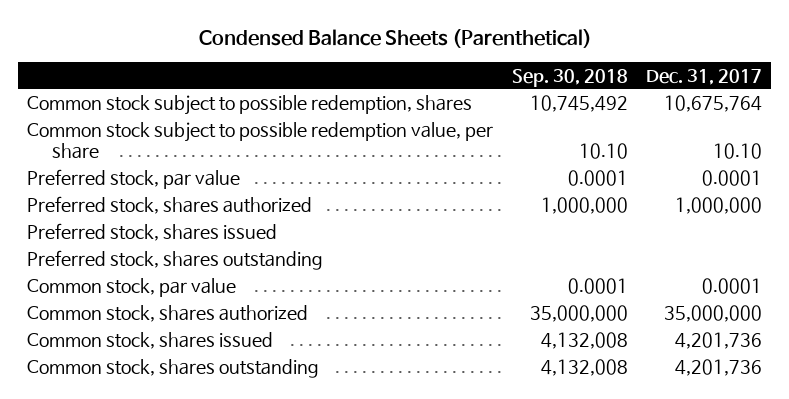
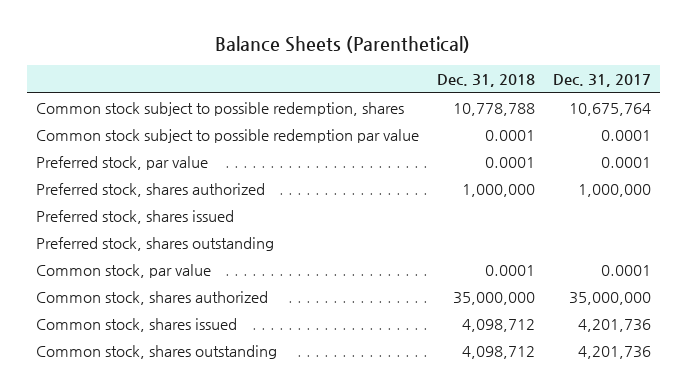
[198,28,592,48] Condensed Balance Sheets (Parenthetical) -> [215,36,471,54] Balance Sheets (Parenthetical)
[511,68,628,87] Sep. 30, 2018 -> none
none -> [436,74,535,88] Dec. 31, 2018
[27,122,494,160] Common stock subject to possible redemption value, per share -> [35,128,419,143] Common stock subject to possible redemption par value
[713,143,763,160] 10.10 -> [601,129,652,141] 0.0001

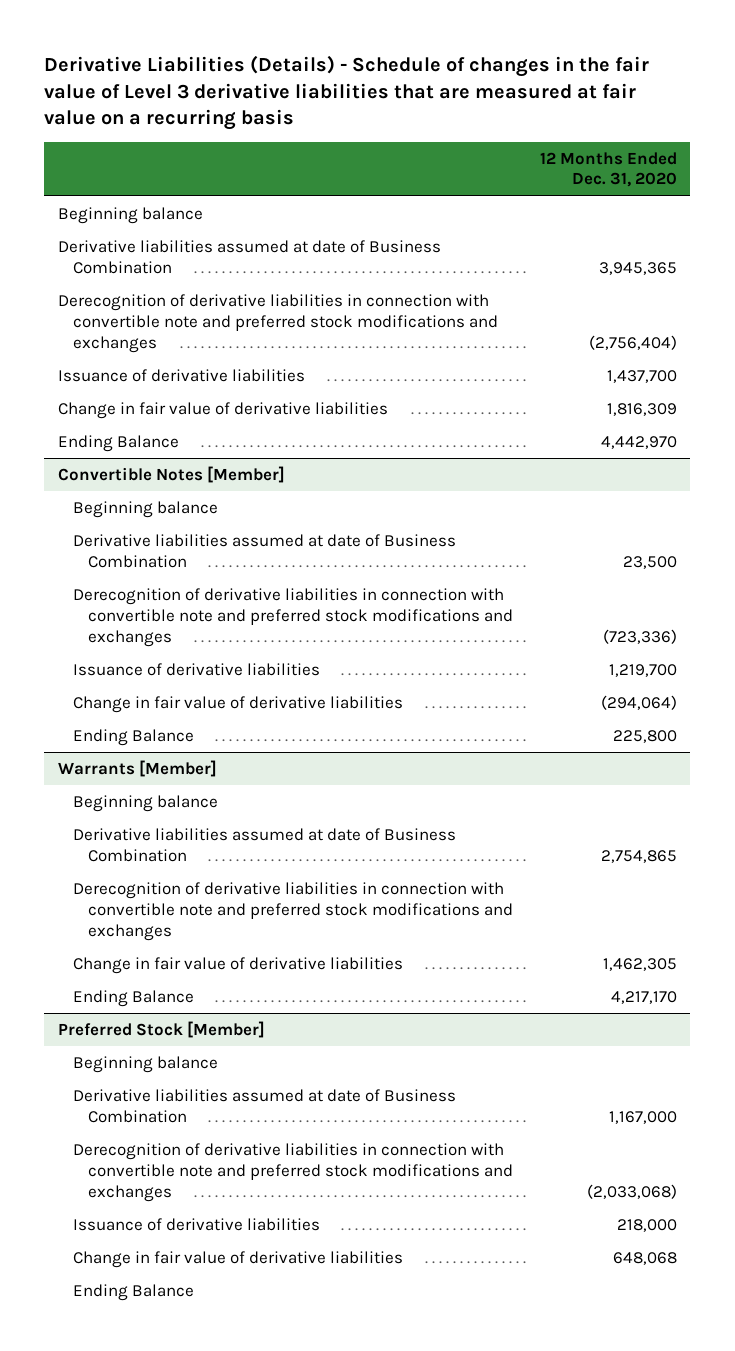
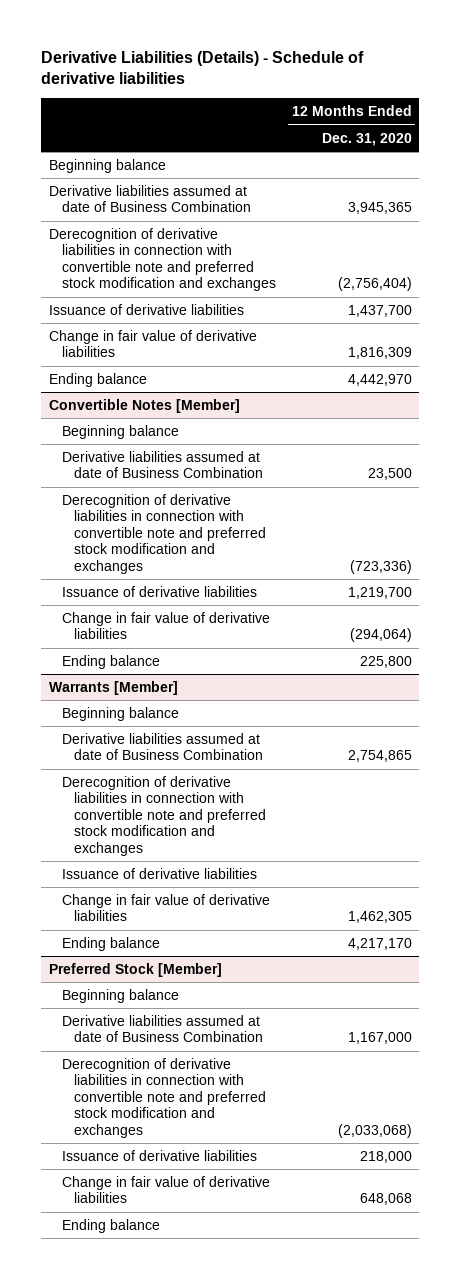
[44,54,650,131] Derivative Liabilities (Details) - Schedule of changes in the fair value of Level 3 derivative liabilities that are measured at fair value on a recurring basis -> [41,50,365,85] Derivative Liabilities (Details) - Schedule of derivative liabilities
[57,294,498,353] Derecognition of derivative liabilities in connection with convertible note and preferred stock modifications and exchanges -> [49,228,276,292] Derecognition of derivative liabilities in connection with convertible note and preferred stock modification and exchanges
[57,435,179,453] Ending Balance -> [49,373,148,388] Ending balance
[72,588,514,647] Derecognition of derivative liabilities in connection with convertible note and preferred stock modifications and exchanges -> [61,494,267,574] Derecognition of derivative liabilities in connection with convertible note and preferred stock modification and exchanges
[72,729,194,747] Ending Balance -> [61,655,160,670] Ending balance
[72,882,514,941] Derecognition of derivative liabilities in connection with convertible note and preferred stock modifications and exchanges -> [61,776,267,856] Derecognition of derivative liabilities in connection with convertible note and preferred stock modification and exchanges
none -> [61,868,257,880] Issuance of derivative liabilities
[72,990,194,1008] Ending Balance -> [61,937,160,952] Ending balance
[72,1143,514,1202] Derecognition of derivative liabilities in connection with convertible note and preferred stock modifications and exchanges -> [61,1058,267,1138] Derecognition of derivative liabilities in connection with convertible note and preferred stock modification and exchanges
[72,1284,194,1302] Ending Balance -> [61,1219,160,1234] Ending balance

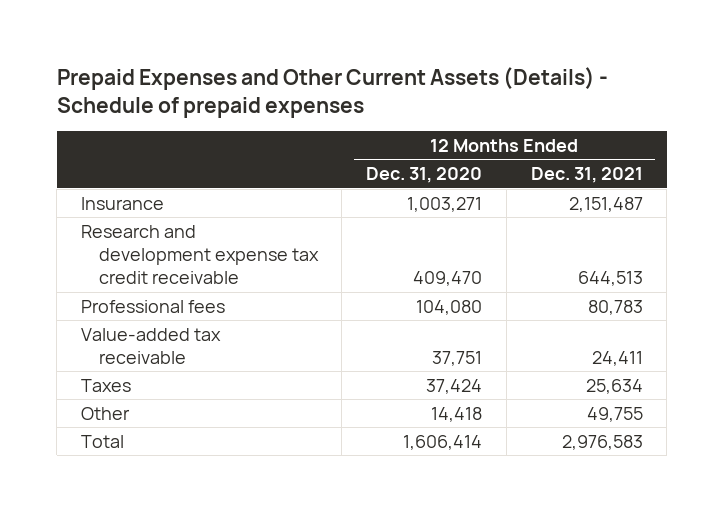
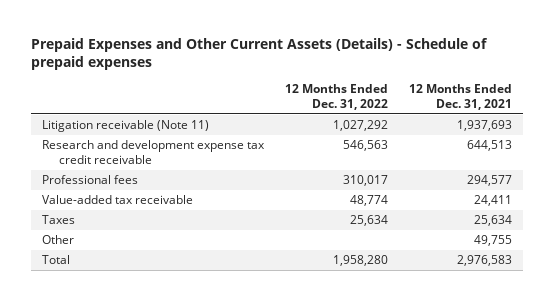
[366,167,483,184] Dec. 31, 2020 -> none
none -> [285,83,389,110] 12 Months Ended Dec. 31, 2022
[81,196,165,210] Insurance -> none
none -> [41,120,209,133] Litigation receivable (Note 11)
[587,299,643,315] 80,783 -> [467,175,513,187] 294,577

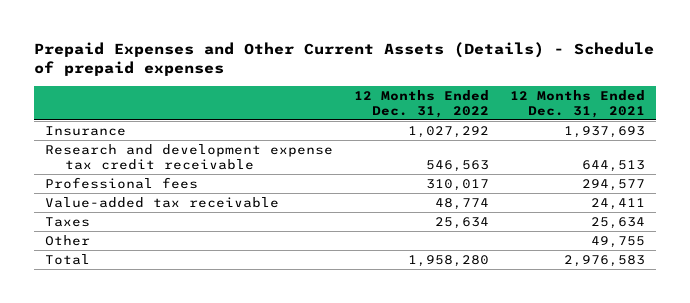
[41,120,209,133] Litigation receivable (Note 11) -> [44,125,126,136] Insurance

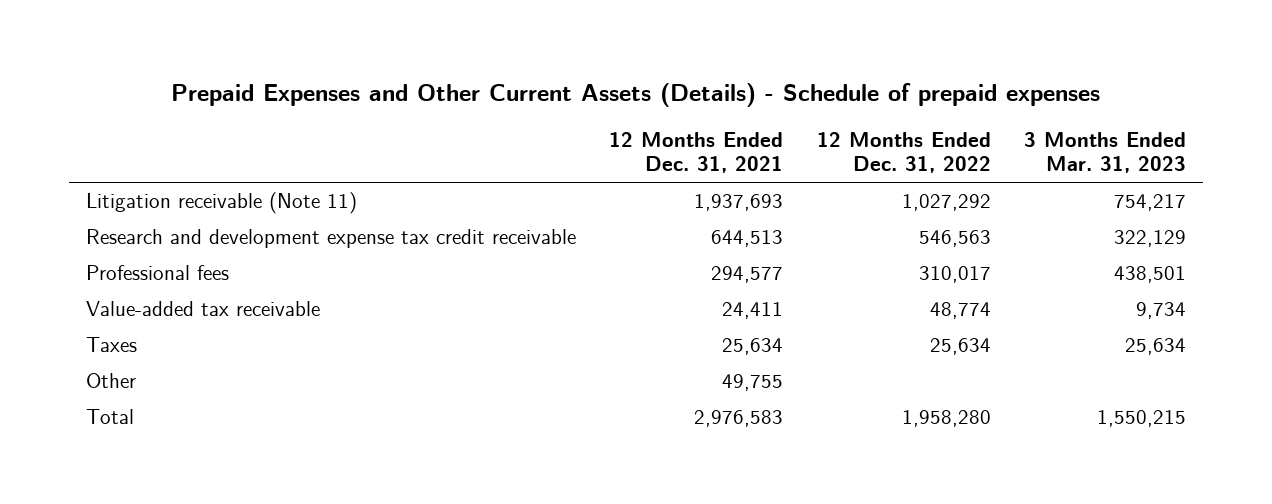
none -> [1024,131,1187,174] 3 Months Ended Mar. 31, 2023
[44,125,126,136] Insurance -> [85,192,357,215] Litigation receivable (Note 11)

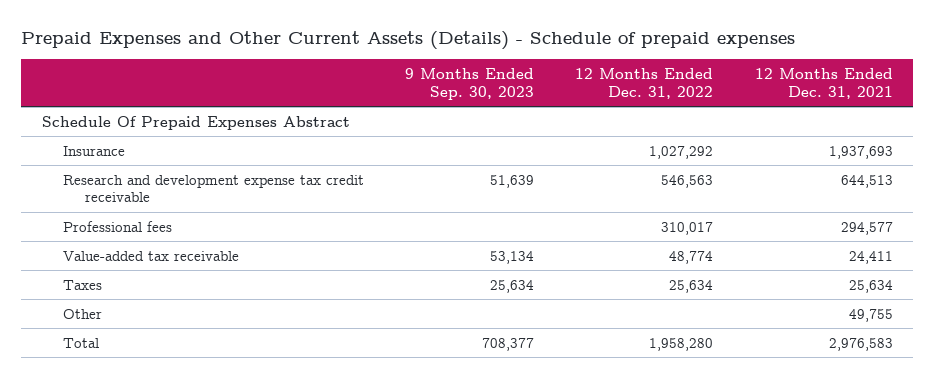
[1024,131,1187,174] 3 Months Ended Mar. 31, 2023 -> none
none -> [405,68,535,100] 9 Months Ended Sep. 30, 2023
none -> [41,115,350,130] Schedule Of Prepaid Expenses Abstract
[85,192,357,215] Litigation receivable (Note 11) -> [63,145,126,156] Insurance

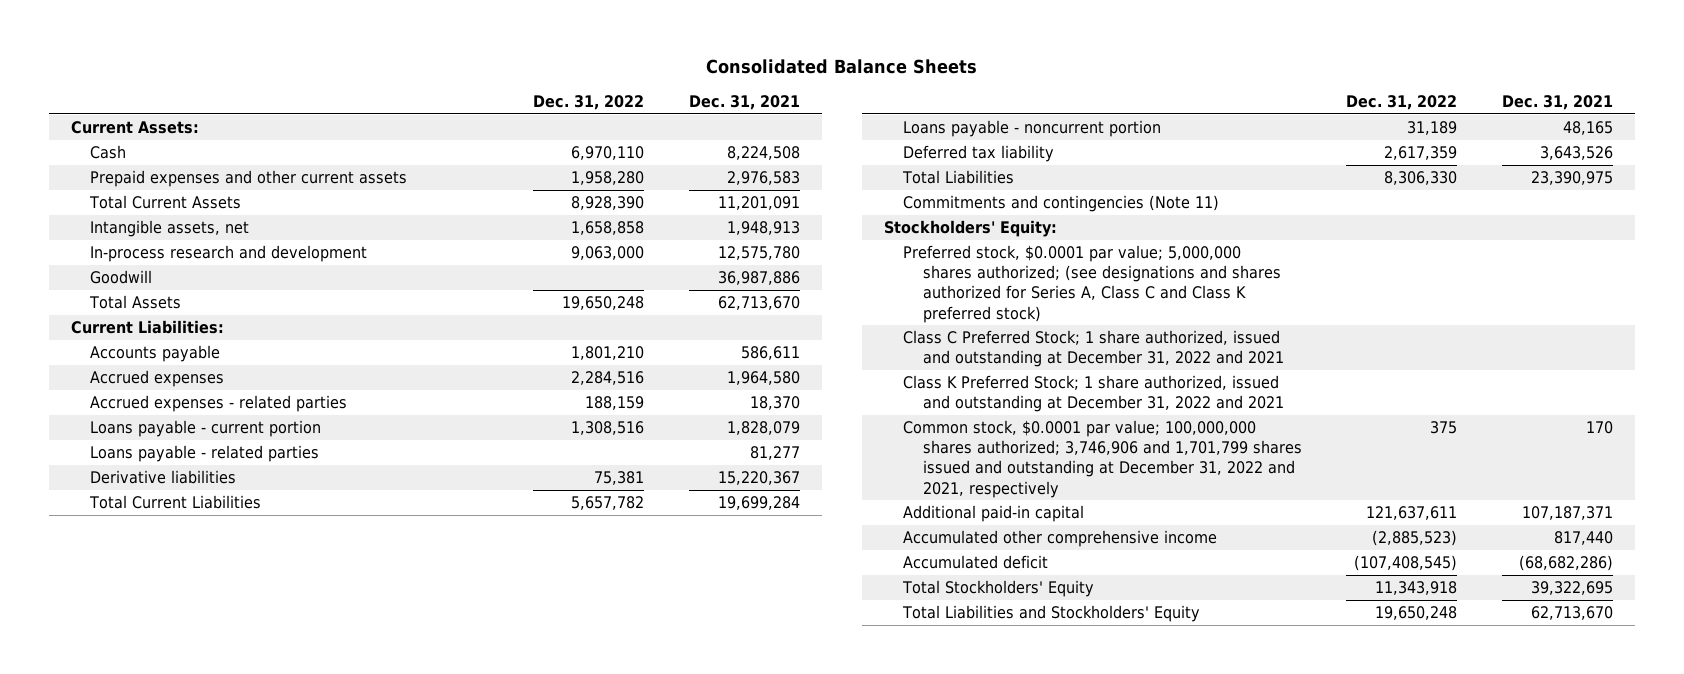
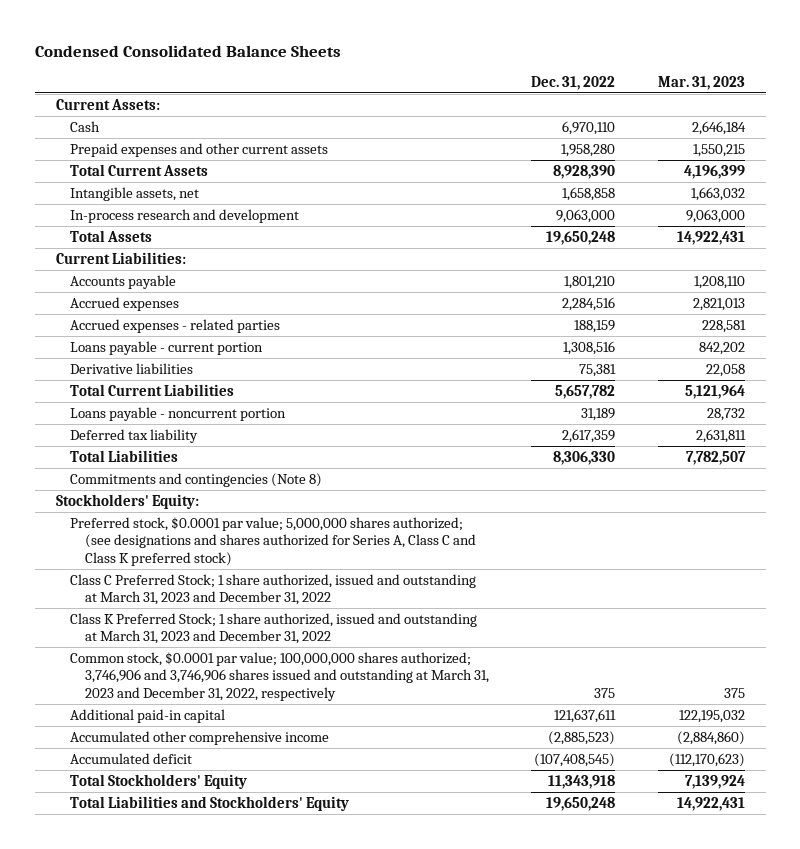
[706,59,978,75] Consolidated Balance Sheets -> [34,44,341,57] Condensed Consolidated Balance Sheets
[688,95,800,111] Dec. 31, 2021 -> none
none -> [657,75,745,90] Mar. 31, 2023
[90,270,153,285] Goodwill -> none
[90,445,320,463] Loans payable - related parties -> none
[903,195,1220,213] Commitments and contingencies (Note 11) -> [70,472,323,487] Commitments and contingencies (Note 8)
[903,330,1284,368] Class C Preferred Stock; 1 share authorized, issued and outstanding at December 31, 2022 and 2021 -> [70,573,477,606] Class C Preferred Stock; 1 share authorized, issued and outstanding at March 31, 2023 and December 31, 2022
[903,375,1284,413] Class K Preferred Stock; 1 share authorized, issued and outstanding at December 31, 2022 and 2021 -> [70,612,478,645] Class K Preferred Stock; 1 share authorized, issued and outstanding at March 31, 2023 and December 31, 2022
[903,420,1302,498] Common stock, $0.0001 par value; 100,000,000 shares authorized; 3,746,906 and 1,701,799 shares issued and outstanding at December 31, 2022 and 2021, respectively -> [70,651,490,701] Common stock, $0.0001 par value; 100,000,000 shares authorized; 3,746,906 and 3,746,906 shares issued and outstanding at March 31, 2023 and December 31, 2022, respectively

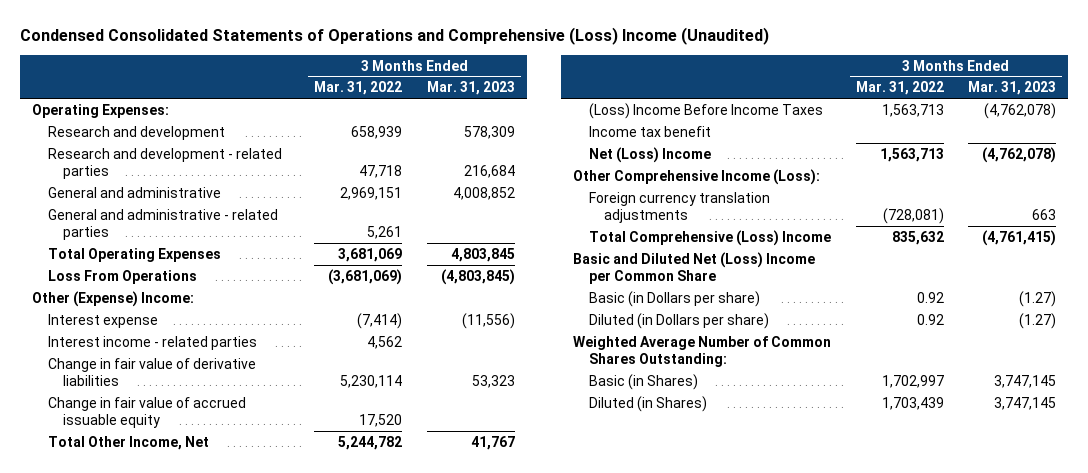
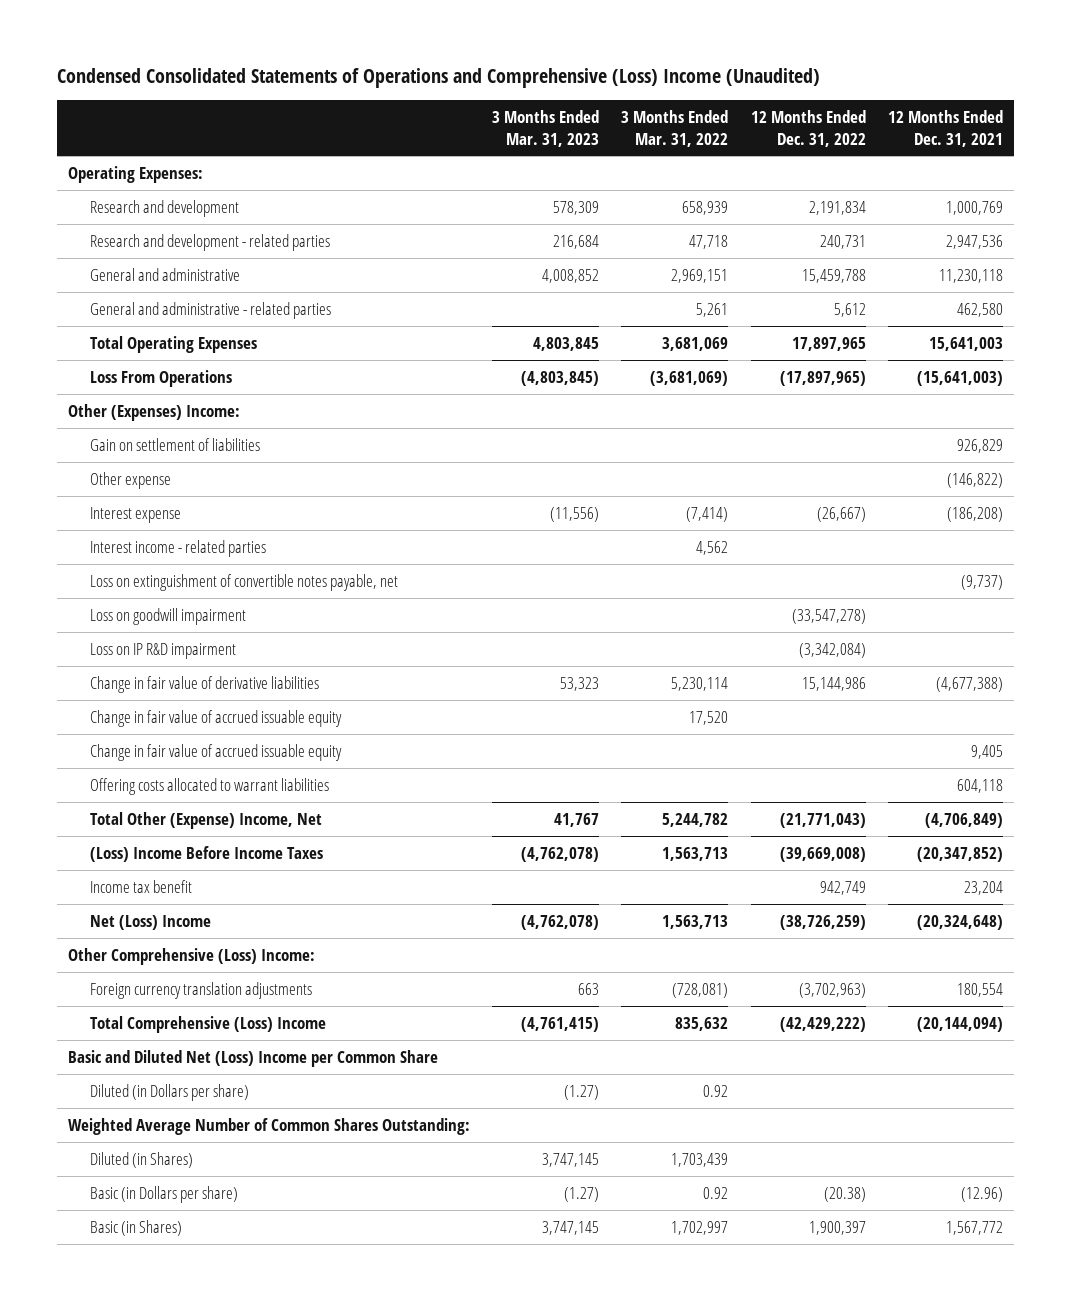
none -> [750,110,866,147] 12 Months Ended Dec. 31, 2022
none -> [887,110,1003,147] 12 Months Ended Dec. 31, 2021
[32,290,195,307] Other (Expense) Income: -> [67,403,240,421] Other (Expenses) Income:
none -> [90,437,261,451] Gain on settlement of liabilities
none -> [90,471,172,489] Other expense
none -> [90,573,399,591] Loss on extinguishment of convertible notes payable, net
none -> [90,607,247,625] Loss on goodwill impairment
none -> [90,642,237,659] Loss on IP R&D impairment
none -> [90,743,343,761] Change in fair value of accrued issuable equity
none -> [90,777,330,795] Offering costs allocated to warrant liabilities
[47,435,209,450] Total Other Income, Net -> [90,811,323,829] Total Other (Expense) Income, Net
[573,168,821,185] Other Comprehensive Income (Loss): -> [67,947,315,965] Other Comprehensive (Loss) Income:
[588,290,760,307] Basic (in Dollars per share) -> [90,1185,239,1203] Basic (in Dollars per share)
[588,373,698,390] Basic (in Shares) -> [90,1219,183,1236] Basic (in Shares)

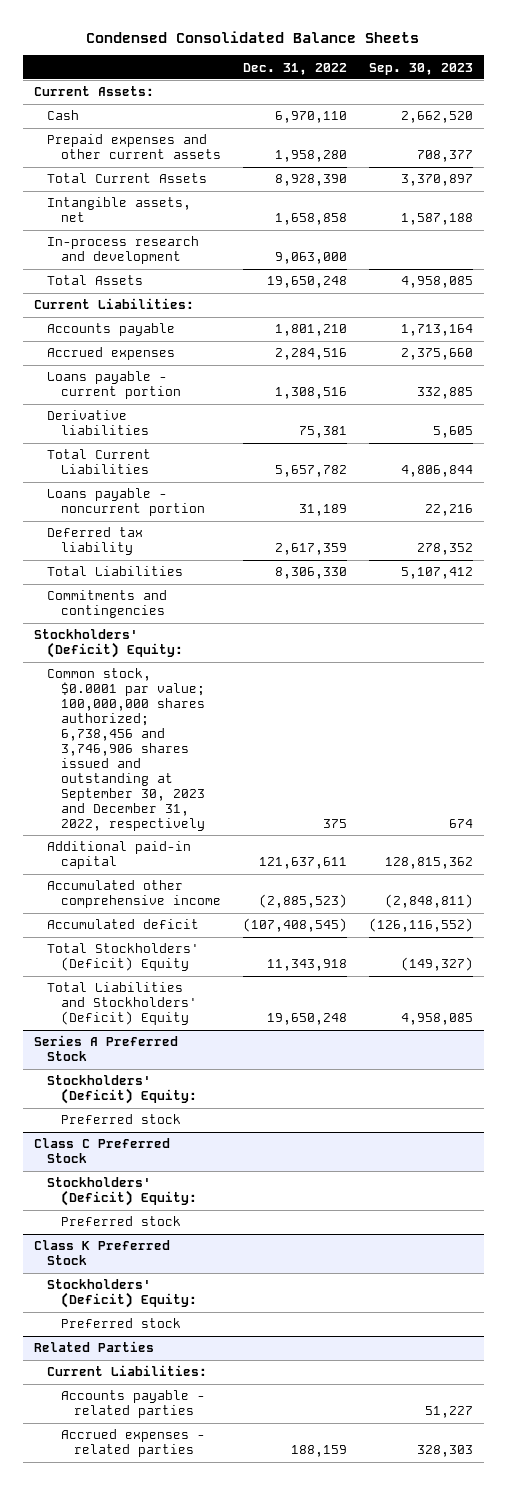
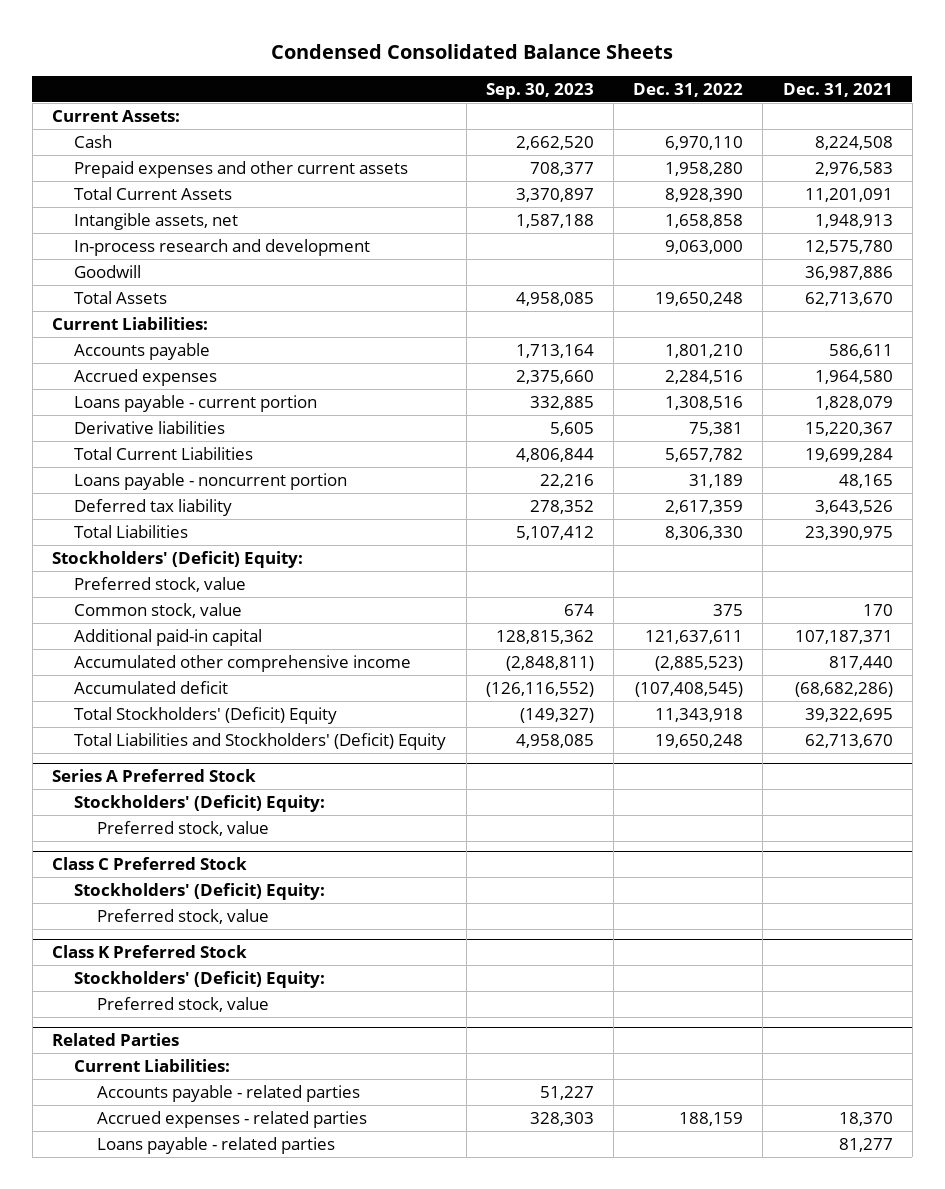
none -> [782,82,893,97] Dec. 31, 2021
none -> [74,264,142,278] Goodwill
[47,590,168,619] Commitments and contingencies -> none
none -> [74,576,247,592] Preferred stock, value
[47,668,205,832] Common stock, $0.0001 par value; 100,000,000 shares authorized; 6,738,456 and 3,746,906 shares issued and outstanding at September 30, 2023 and December 31, 2022, respectively -> [74,602,243,618] Common stock, value
[60,1114,181,1125] Preferred stock -> [96,820,269,836] Preferred stock, value
[60,1216,181,1227] Preferred stock -> [96,908,269,924] Preferred stock, value
[60,1318,181,1329] Preferred stock -> [96,996,269,1012] Preferred stock, value
none -> [96,1136,335,1154] Loans payable - related parties

